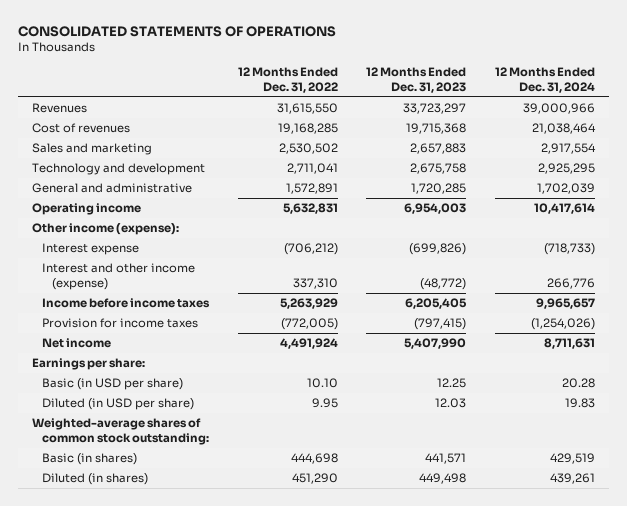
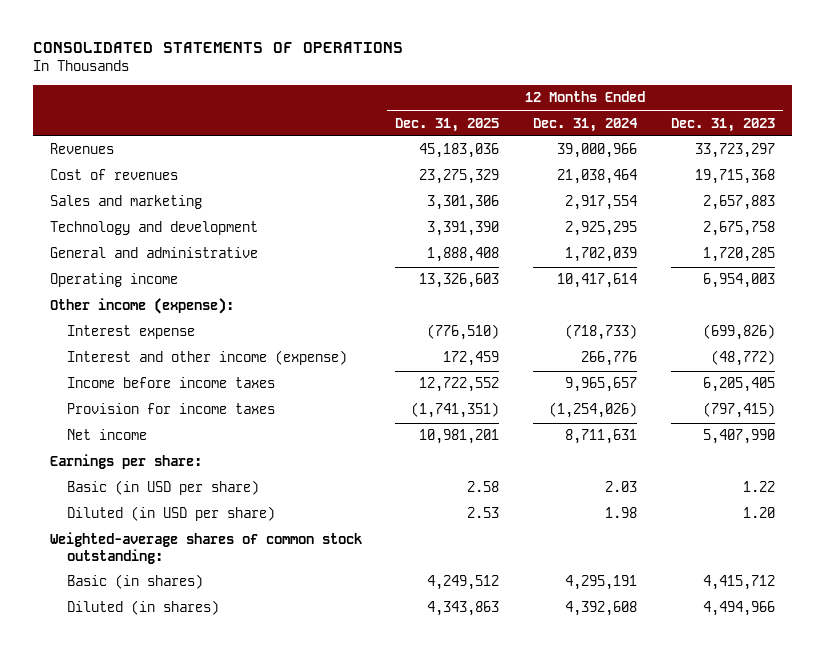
[237,67,338,93] 12 Months Ended Dec. 31, 2022 -> none
none -> [395,117,500,132] Dec. 31, 2025
[437,378,467,389] 12.25 -> [742,481,775,493] 1.22
[561,378,595,389] 20.28 -> [604,481,637,493] 2.03
[435,398,467,409] 12.03 -> [742,507,775,519] 1.20
[564,398,595,409] 19.83 -> [604,507,637,519] 1.98
[425,453,467,465] 441,571 -> [702,575,775,591] 4,415,712
[549,453,595,465] 429,519 -> [564,575,637,591] 4,295,191
[419,473,467,485] 449,498 -> [702,601,775,617] 4,494,966
[549,473,595,485] 439,261 -> [564,601,637,617] 4,392,608

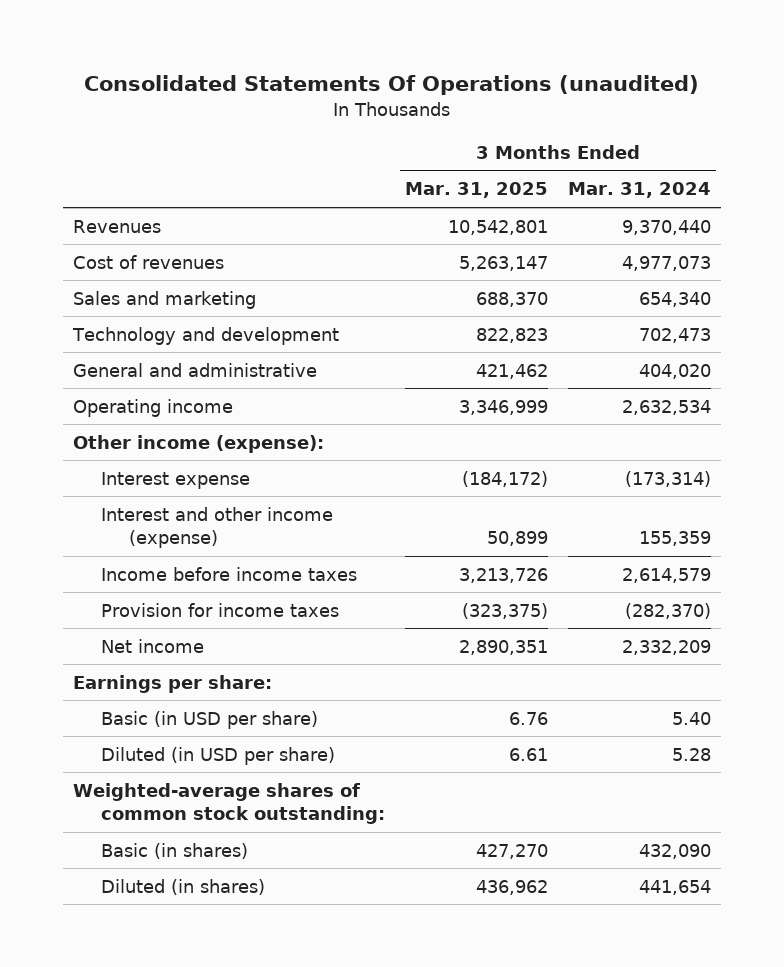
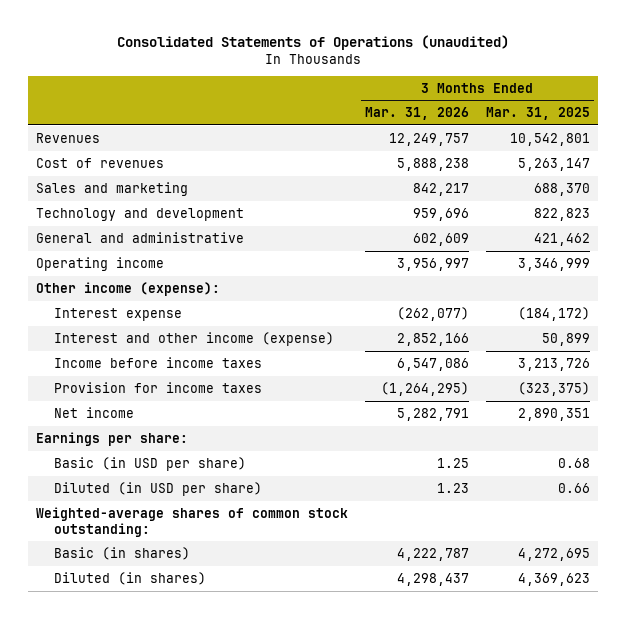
[84,75,700,96] Consolidated Statements Of Operations (unaudited) -> [116,34,509,50] Consolidated Statements of Operations (unaudited)
[567,182,711,199] Mar. 31, 2024 -> none
none -> [364,107,469,121] Mar. 31, 2026
[509,711,549,725] 6.76 -> [557,457,590,468] 0.68
[509,747,549,761] 6.61 -> [557,482,590,493] 0.66
[476,843,549,859] 427,270 -> [517,547,590,561] 4,272,695
[476,879,549,895] 436,962 -> [517,572,590,586] 4,369,623

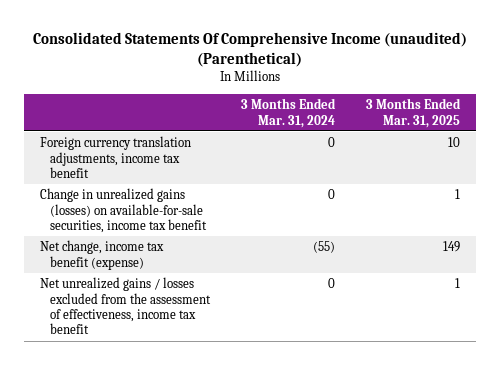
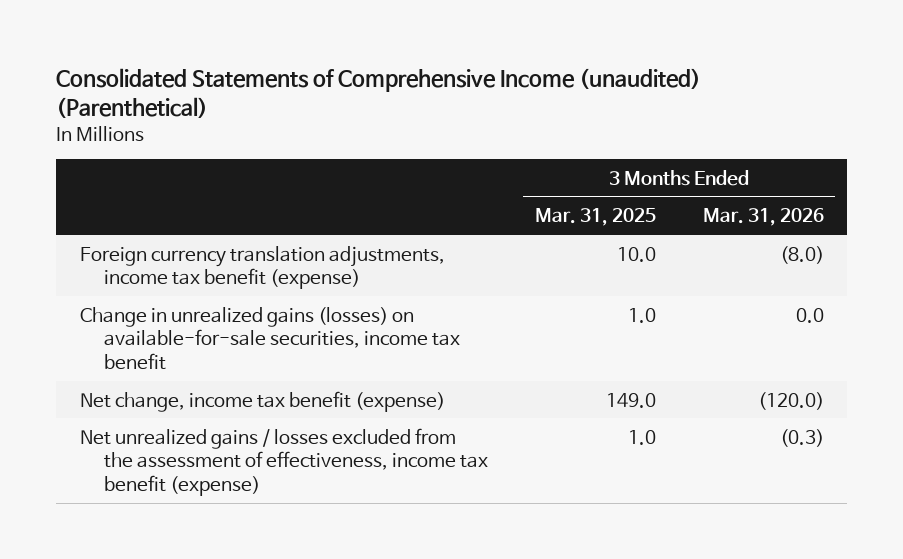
[33,32,468,68] Consolidated Statements Of Comprehensive Income (unaudited) (Parenthetical) -> [56,67,702,118] Consolidated Statements of Comprehensive Income (unaudited) (Parenthetical)
[241,98,337,128] 3 Months Ended Mar. 31, 2024 -> none
none -> [702,208,824,227] Mar. 31, 2026
[39,136,191,178] Foreign currency translation adjustments, income tax benefit -> [79,245,445,290] Foreign currency translation adjustments, income tax benefit (expense)
[448,137,461,148] 10 -> [616,246,656,262] 10.0
[455,189,461,200] 1 -> [627,307,656,323] 1.0
[443,241,461,253] 149 -> [605,392,656,408] 149.0
[39,277,212,335] Net unrealized gains / losses excluded from the assessment of effectiveness, income tax benefit -> [79,427,488,496] Net unrealized gains / losses excluded from the assessment of effectiveness, income tax benefit (expense)
[455,278,461,289] 1 -> [627,429,656,445] 1.0

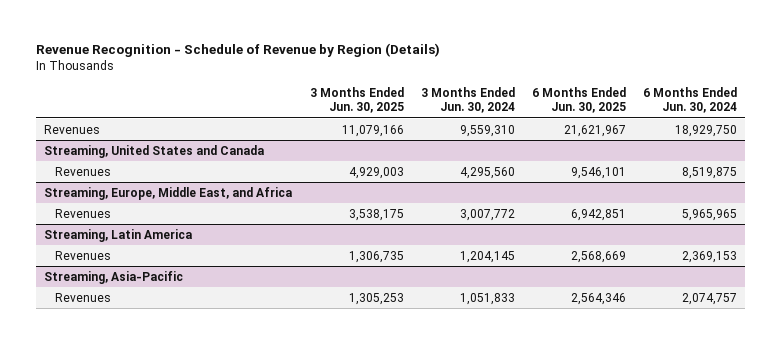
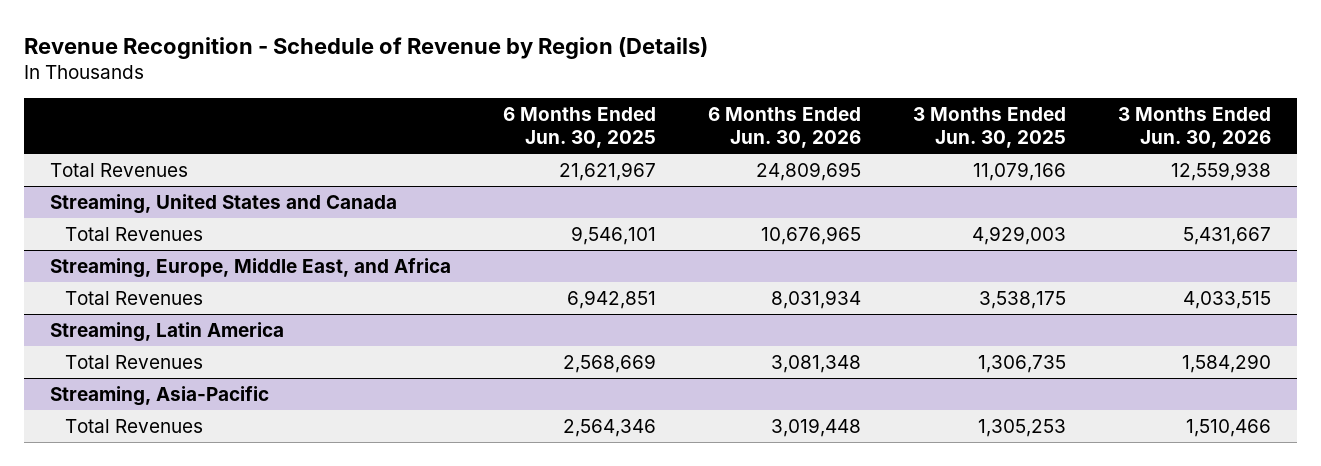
[420,86,515,114] 3 Months Ended Jun. 30, 2024 -> none
[642,86,737,114] 6 Months Ended Jun. 30, 2024 -> none
none -> [708,107,862,148] 6 Months Ended Jun. 30, 2026
none -> [1118,107,1272,148] 3 Months Ended Jun. 30, 2026
[44,124,101,134] Revenues -> [50,163,189,178] Total Revenues
[55,166,112,176] Revenues -> [65,227,204,242] Total Revenues
[55,208,112,218] Revenues -> [65,291,204,306] Total Revenues
[55,250,112,260] Revenues -> [65,355,204,370] Total Revenues
[55,292,112,302] Revenues -> [65,419,204,434] Total Revenues

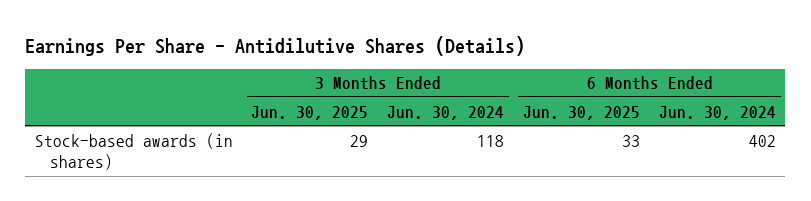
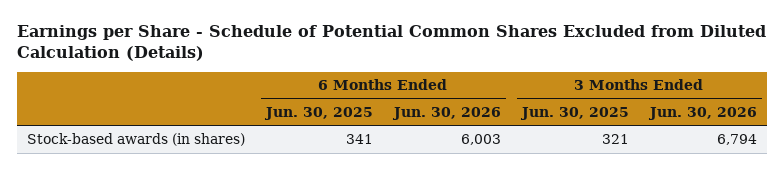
[25,35,526,56] Earnings Per Share - Antidilutive Shares (Details) -> [16,25,766,62] Earnings per Share - Schedule of Potential Common Shares Excluded from Diluted Calculation (Details)
[387,105,505,120] Jun. 30, 2024 -> none
[658,105,776,120] Jun. 30, 2024 -> none
none -> [391,106,501,120] Jun. 30, 2026
none -> [647,106,757,120] Jun. 30, 2026
[350,134,369,147] 29 -> [601,134,629,145] 321
[622,134,641,147] 33 -> [345,134,373,145] 341

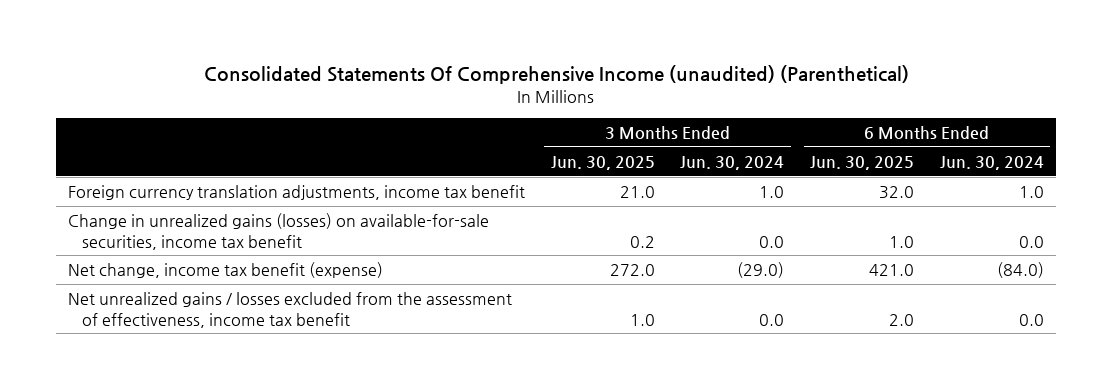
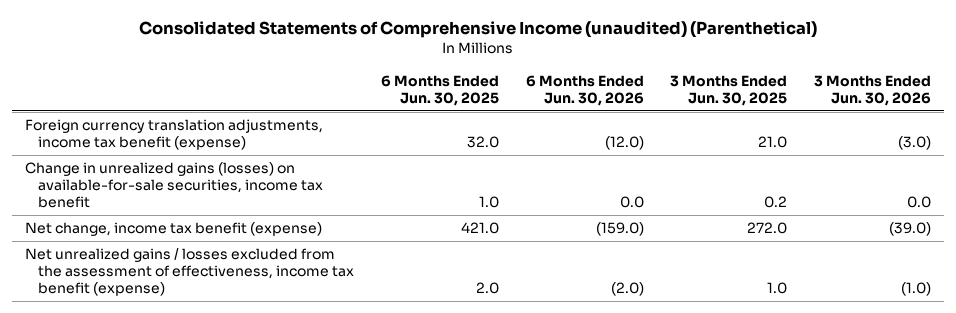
[203,65,909,85] Consolidated Statements Of Comprehensive Income (unaudited) (Parenthetical) -> [139,21,818,39] Consolidated Statements of Comprehensive Income (unaudited) (Parenthetical)
[680,155,785,170] Jun. 30, 2024 -> none
[939,155,1044,170] Jun. 30, 2024 -> none
none -> [525,74,644,106] 6 Months Ended Jun. 30, 2026
none -> [814,74,932,106] 3 Months Ended Jun. 30, 2026
[68,184,526,200] Foreign currency translation adjustments, income tax benefit -> [25,119,324,151] Foreign currency translation adjustments, income tax benefit (expense)
[68,291,513,328] Net unrealized gains / losses excluded from the assessment of effectiveness, income tax benefit -> [25,248,355,297] Net unrealized gains / losses excluded from the assessment of effectiveness, income tax benefit (expense)

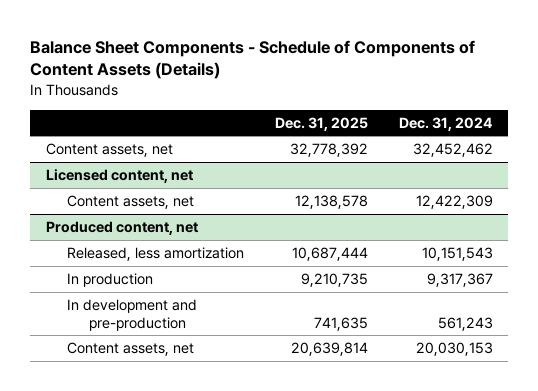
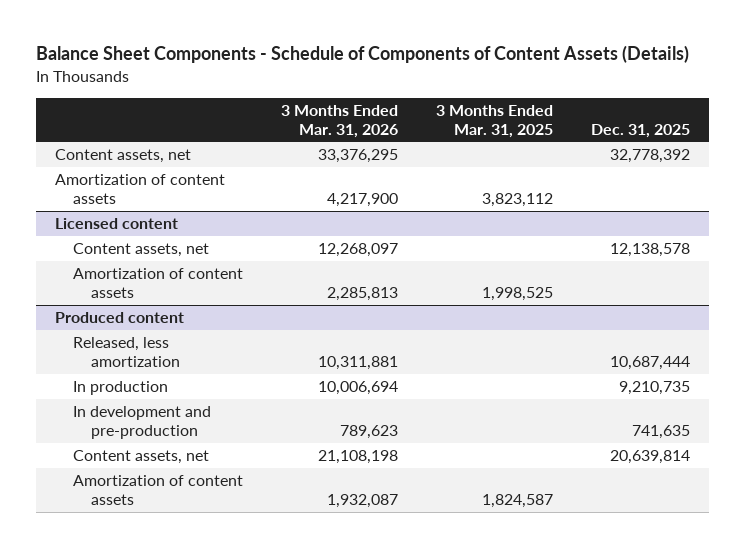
[398,116,493,131] Dec. 31, 2024 -> none
none -> [280,104,398,138] 3 Months Ended Mar. 31, 2026
none -> [435,104,553,138] 3 Months Ended Mar. 31, 2025
none -> [54,174,225,205] Amortization of content assets
[45,169,193,184] Licensed content, net -> [54,218,178,230] Licensed content
none -> [72,268,243,299] Amortization of content assets
[45,221,198,236] Produced content, net -> [54,312,184,324] Produced content
none -> [72,475,243,506] Amortization of content assets

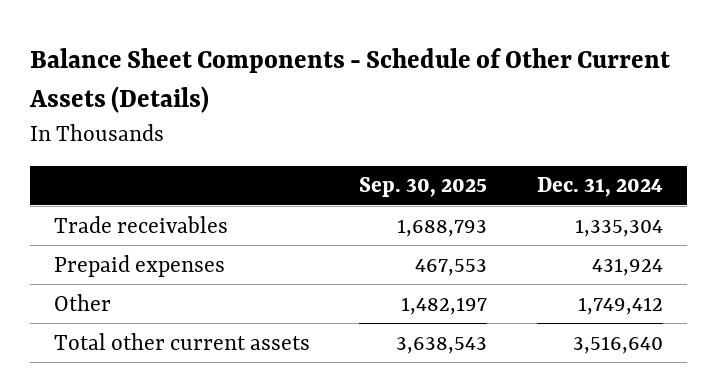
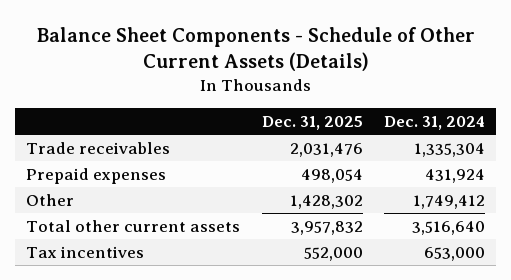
[359,177,488,198] Sep. 30, 2025 -> none
none -> [261,116,363,131] Dec. 31, 2025
none -> [26,245,145,258] Tax incentives

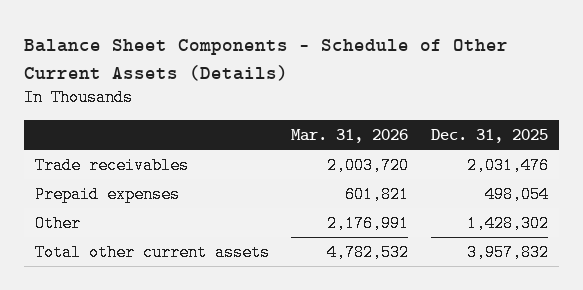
[384,116,486,131] Dec. 31, 2024 -> none
none -> [291,128,409,143] Mar. 31, 2026
[26,245,145,258] Tax incentives -> none

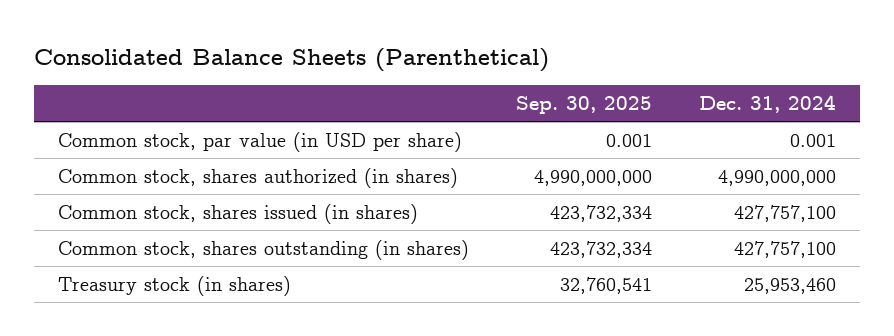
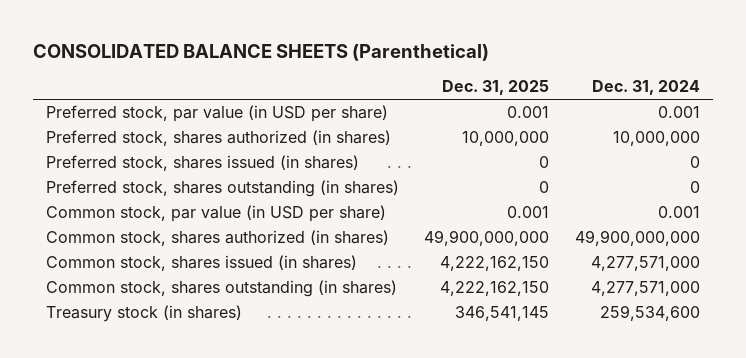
[34,48,550,73] Consolidated Balance Sheets (Parenthetical) -> [33,44,490,62] CONSOLIDATED BALANCE SHEETS (Parenthetical)
[515,96,652,115] Sep. 30, 2025 -> none
none -> [442,80,550,96] Dec. 31, 2025
none -> [46,105,389,123] Preferred stock, par value (in USD per share)
none -> [46,130,392,147] Preferred stock, shares authorized (in shares)
none -> [46,155,360,172] Preferred stock, shares issued (in shares)
none -> [46,180,400,198] Preferred stock, shares outstanding (in shares)
[718,169,837,186] 4,990,000,000 -> [574,230,700,247] 49,900,000,000
[734,204,837,222] 427,757,100 -> [590,256,700,272] 4,277,571,000
[734,240,837,258] 427,757,100 -> [590,281,700,297] 4,277,571,000
[744,277,837,294] 25,953,460 -> [599,305,700,322] 259,534,600

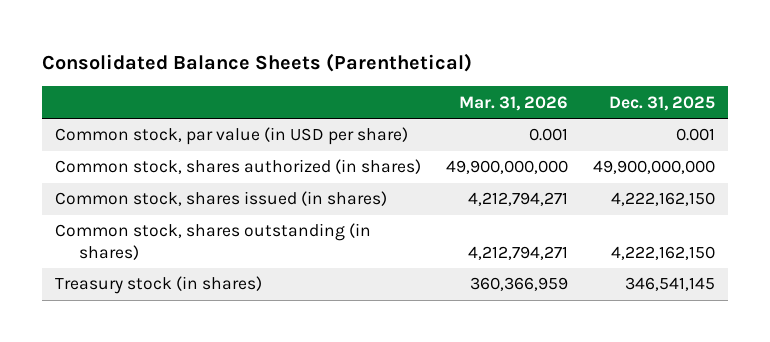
[33,44,490,62] CONSOLIDATED BALANCE SHEETS (Parenthetical) -> [42,53,473,73] Consolidated Balance Sheets (Parenthetical)
[591,80,700,96] Dec. 31, 2024 -> none
none -> [459,95,569,111] Mar. 31, 2026
[46,105,389,123] Preferred stock, par value (in USD per share) -> none
[46,130,392,147] Preferred stock, shares authorized (in shares) -> none
[46,155,360,172] Preferred stock, shares issued (in shares) -> none
[46,180,400,198] Preferred stock, shares outstanding (in shares) -> none

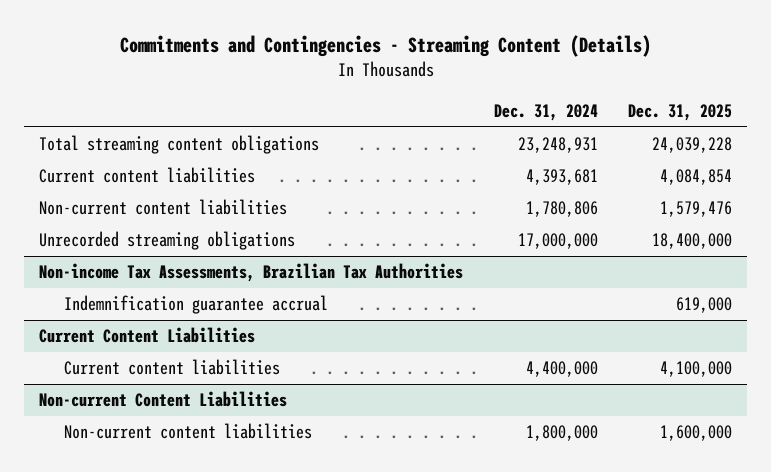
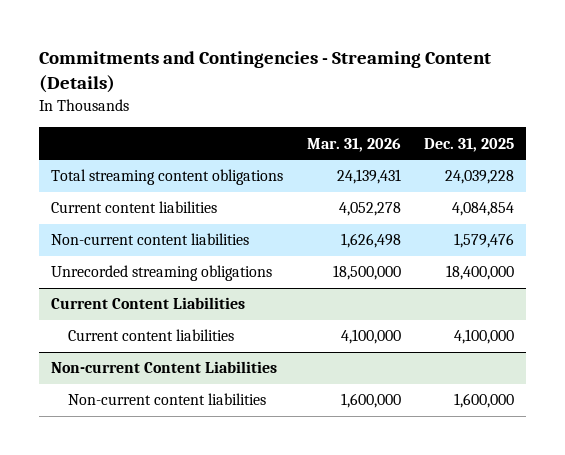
[493,103,598,121] Dec. 31, 2024 -> none
none -> [306,137,401,152] Mar. 31, 2026
[39,263,464,283] Non-income Tax Assessments, Brazilian Tax Authorities -> none
[63,295,328,315] Indemnification guarantee accrual -> none

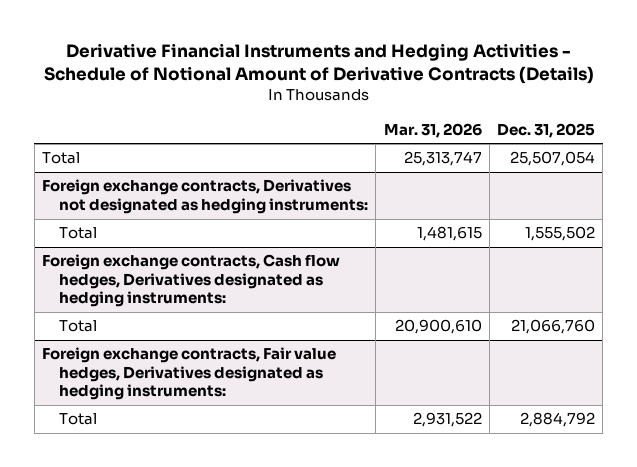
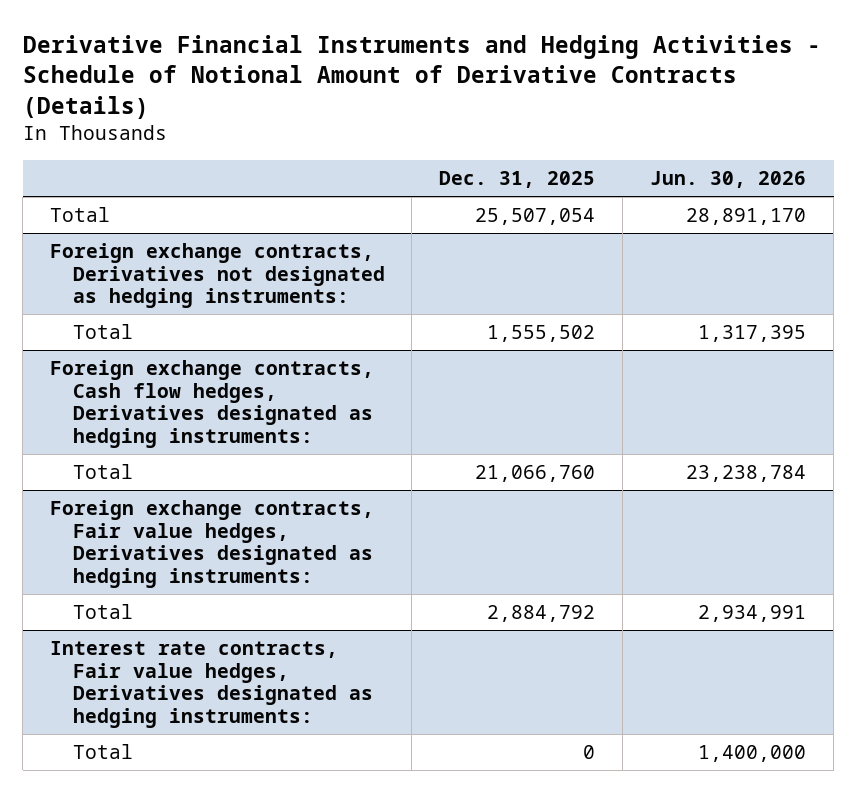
[383,122,482,138] Mar. 31, 2026 -> none
none -> [650,171,807,189] Jun. 30, 2026
none -> [49,641,373,728] Interest rate contracts, Fair value hedges, Derivatives designated as hedging instruments:
none -> [72,744,133,760] Total

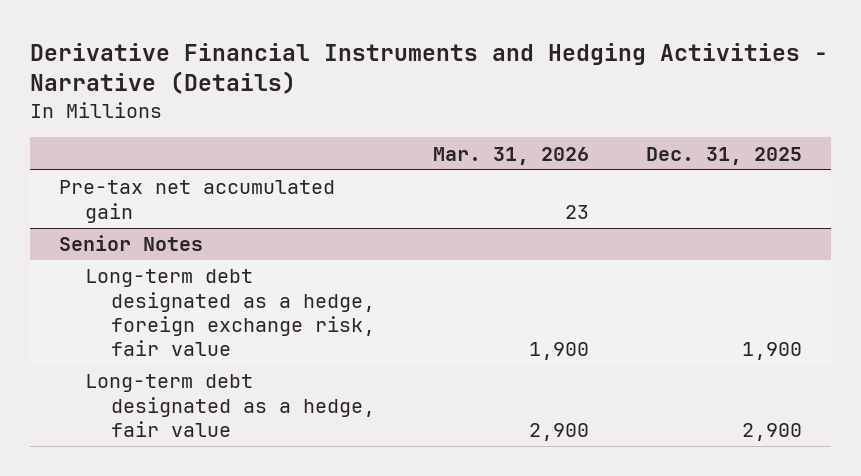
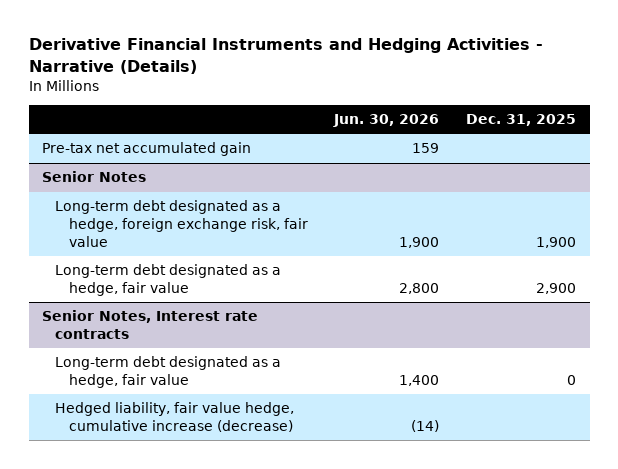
[432,146,589,165] Mar. 31, 2026 -> none
none -> [333,113,440,127] Jun. 30, 2026
none -> [42,310,259,340] Senior Notes, Interest rate contracts
none -> [55,356,282,389] Long-term debt designated as a hedge, fair value
none -> [55,402,295,433] Hedged liability, fair value hedge, cumulative increase (decrease)

